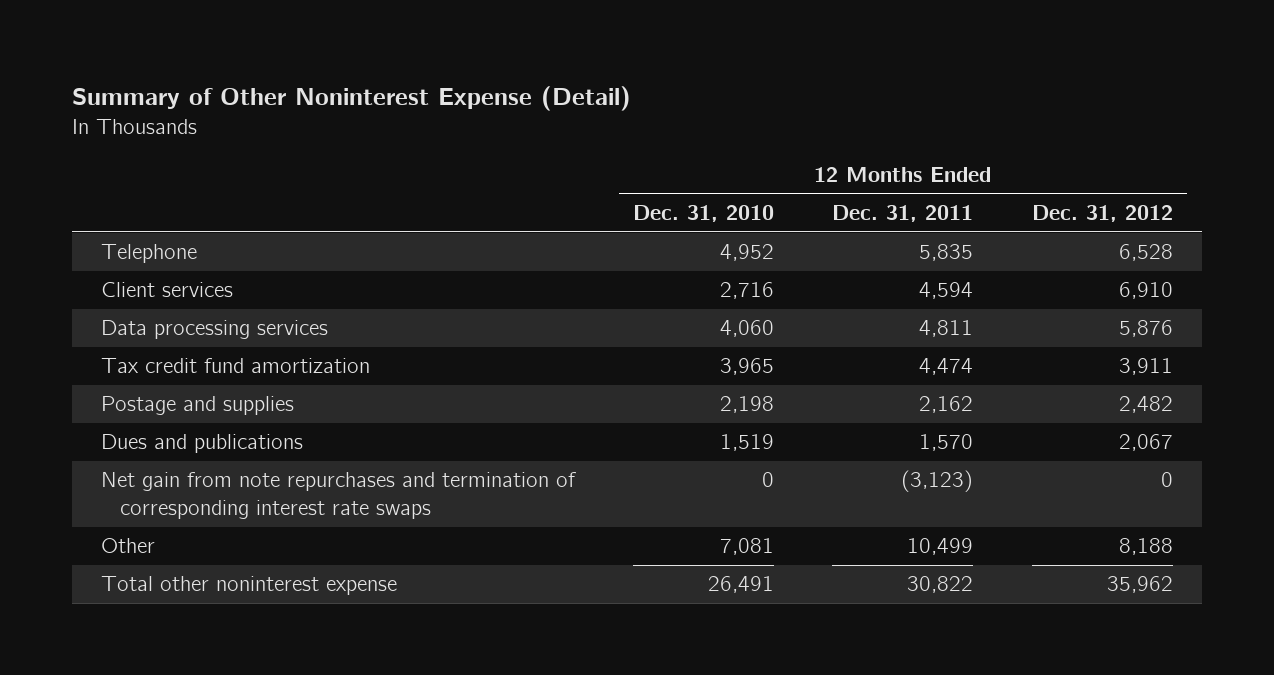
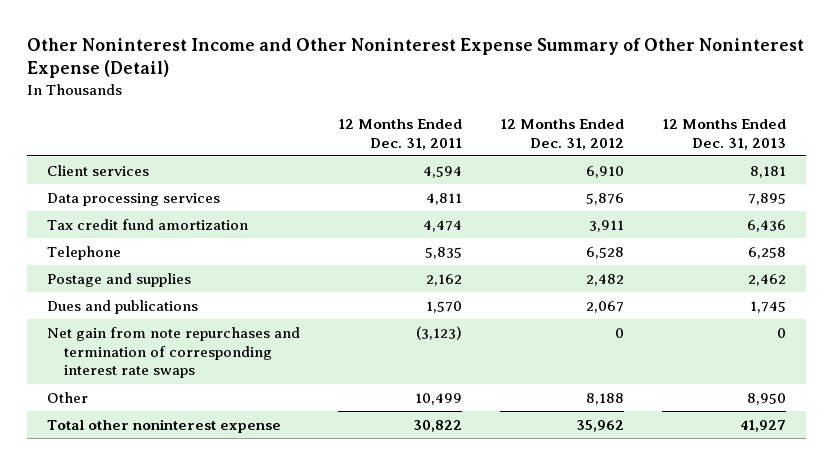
[72,86,632,112] Summary of Other Noninterest Expense (Detail) -> [27,37,805,79] Other Noninterest Income and Other Noninterest Expense Summary of Other Noninterest Expense (Detail)
[633,205,775,223] Dec. 31, 2010 -> none
none -> [662,118,787,150] 12 Months Ended Dec. 31, 2013
[101,244,198,264] Telephone -> [46,245,121,260] Telephone

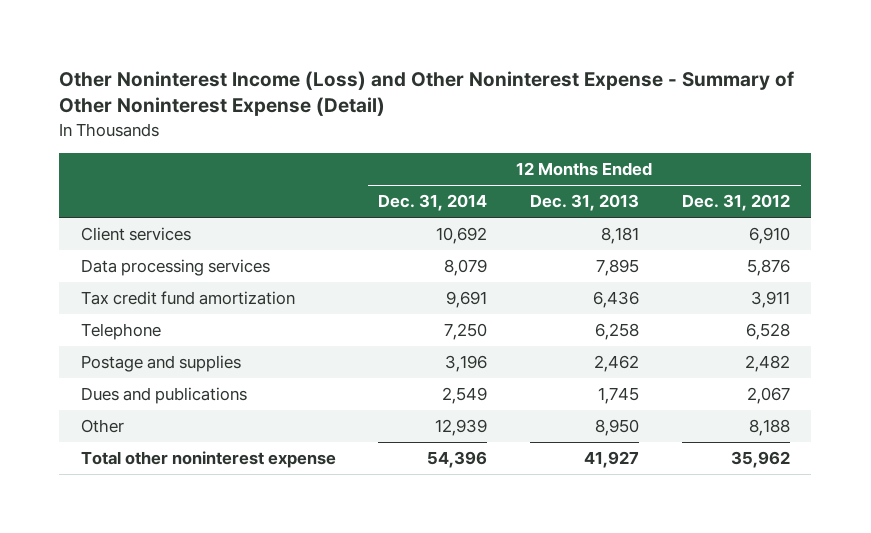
[27,37,805,79] Other Noninterest Income and Other Noninterest Expense Summary of Other Noninterest Expense (Detail) -> [59,70,795,117] Other Noninterest Income (Loss) and Other Noninterest Expense - Summary of Other Noninterest Expense (Detail)
[337,118,462,150] 12 Months Ended Dec. 31, 2011 -> none
none -> [378,194,488,212] Dec. 31, 2014
[46,326,300,379] Net gain from note repurchases and termination of corresponding interest rate swaps -> none

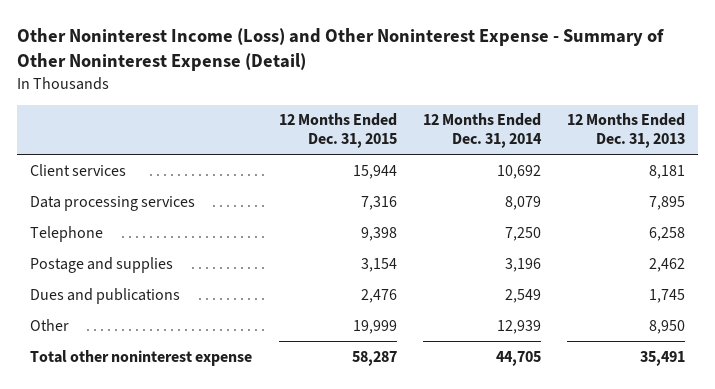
[682,194,791,212] Dec. 31, 2012 -> none
none -> [278,113,397,149] 12 Months Ended Dec. 31, 2015
[80,291,295,306] Tax credit fund amortization -> none
[427,451,488,469] 54,396 -> [495,350,541,366] 44,705
[584,451,640,469] 41,927 -> [639,350,685,366] 35,491

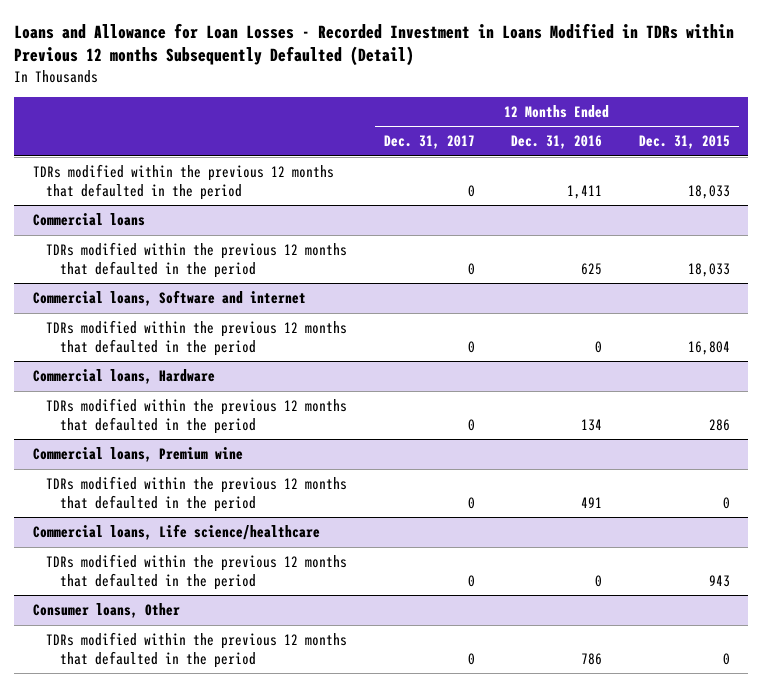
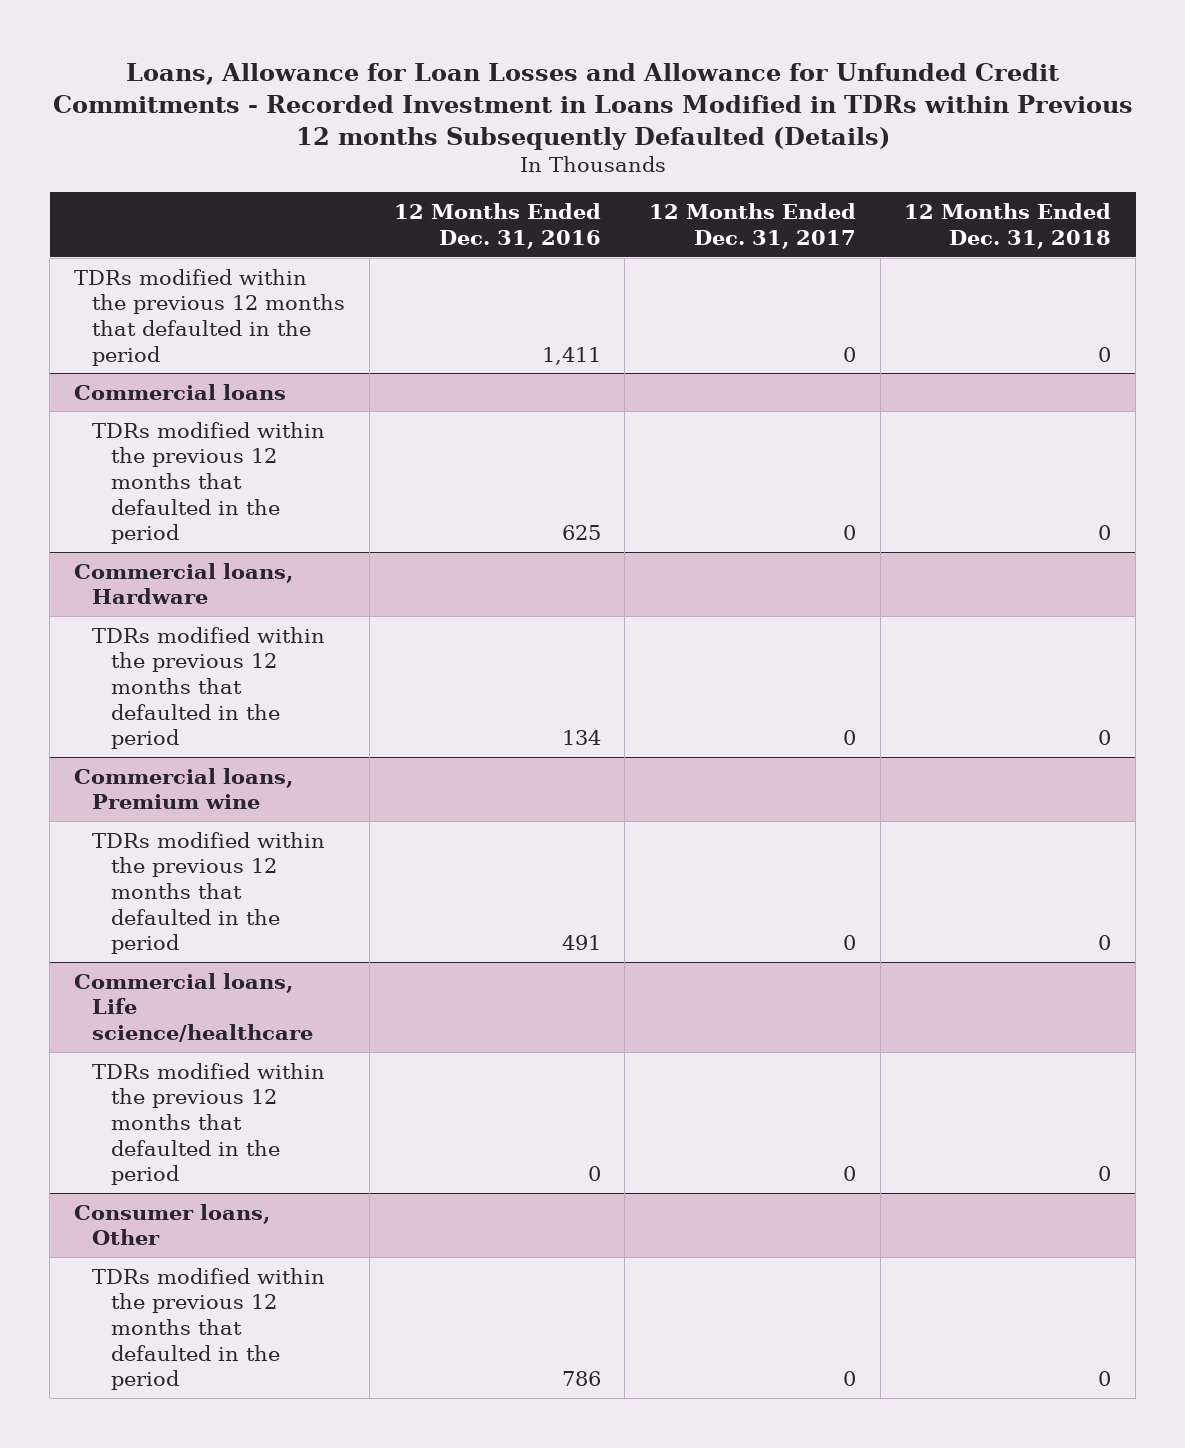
[14,22,735,67] Loans and Allowance for Loan Losses - Recorded Investment in Loans Modified in TDRs within Previous 12 months Subsequently Defaulted (Detail) -> [52,63,1133,150] Loans, Allowance for Loan Losses and Allowance for Unfunded Credit Commitments - Recorded Investment in Loans Modified in TDRs within Previous 12 months Subsequently Defaulted (Details)
[638,135,730,150] Dec. 31, 2015 -> none
none -> [904,203,1112,249] 12 Months Ended Dec. 31, 2018
[32,290,306,307] Commercial loans, Software and internet -> none
[46,320,348,356] TDRs modified within the previous 12 months that defaulted in the period -> none

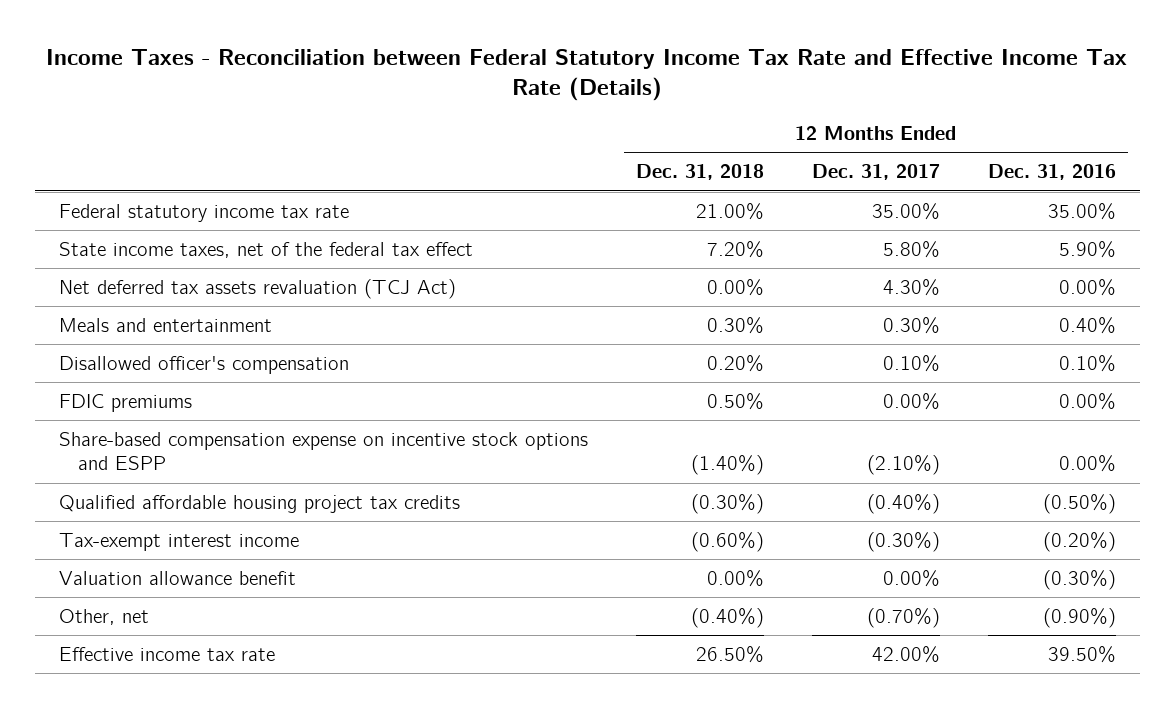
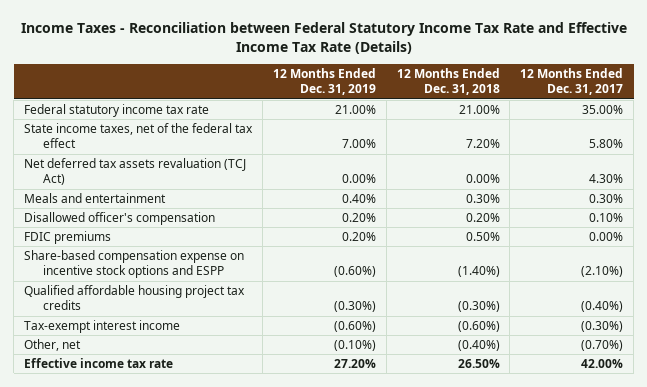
[987,164,1116,181] Dec. 31, 2016 -> none
none -> [272,68,376,96] 12 Months Ended Dec. 31, 2019
[59,570,297,585] Valuation allowance benefit -> none

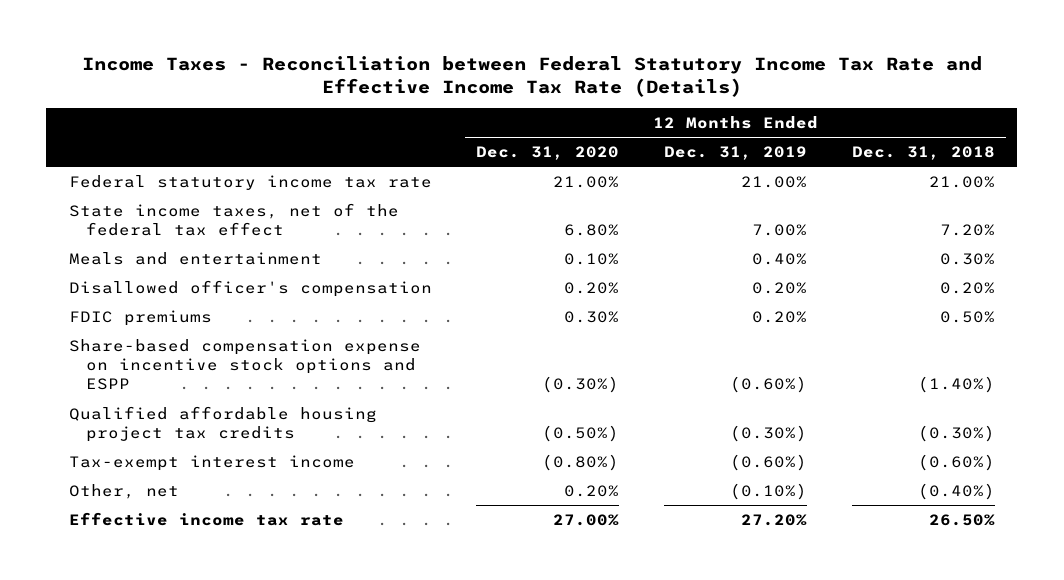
[520,68,624,96] 12 Months Ended Dec. 31, 2017 -> none
none -> [476,145,620,160] Dec. 31, 2020
[24,158,247,186] Net deferred tax assets revaluation (TCJ Act) -> none

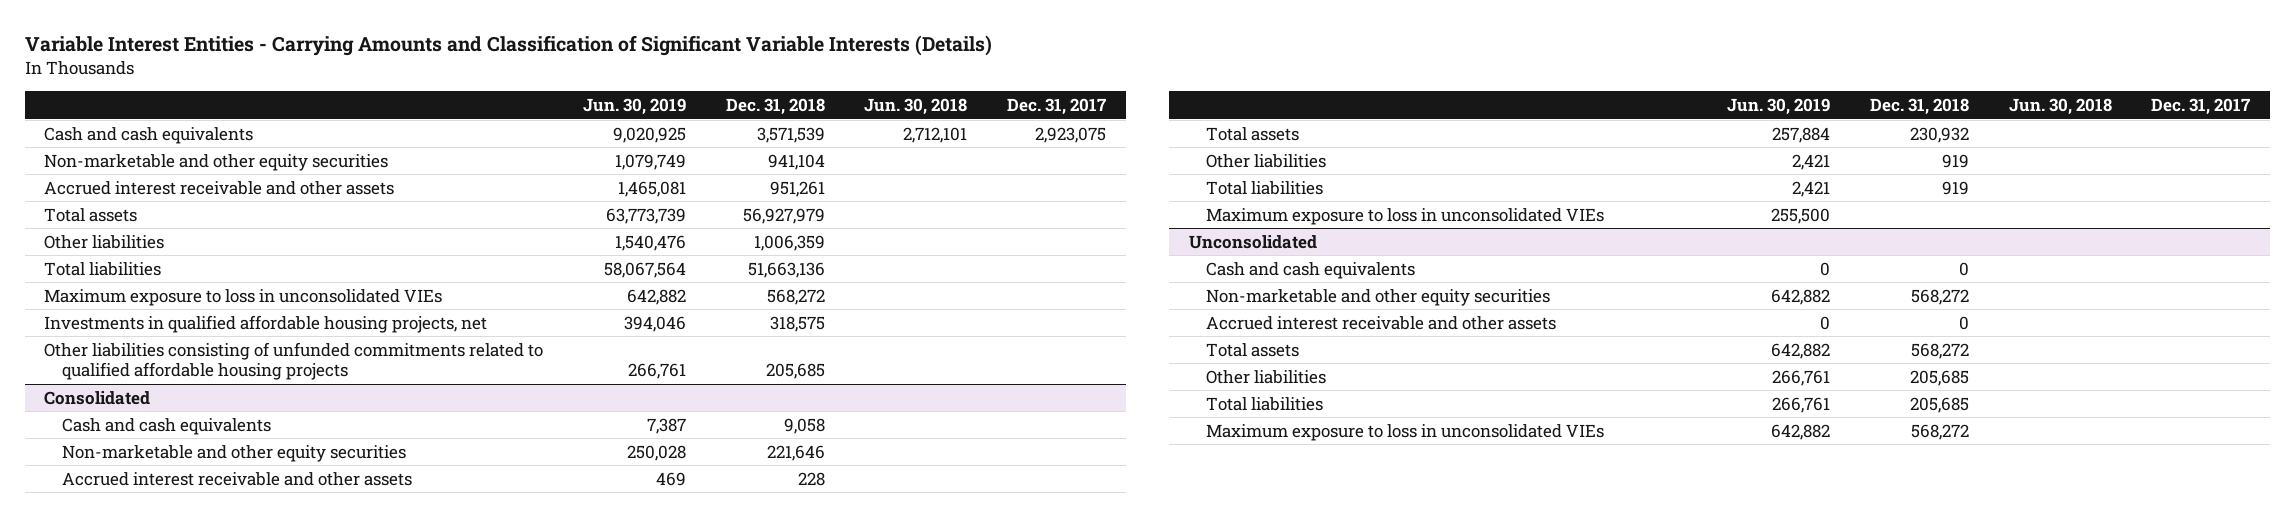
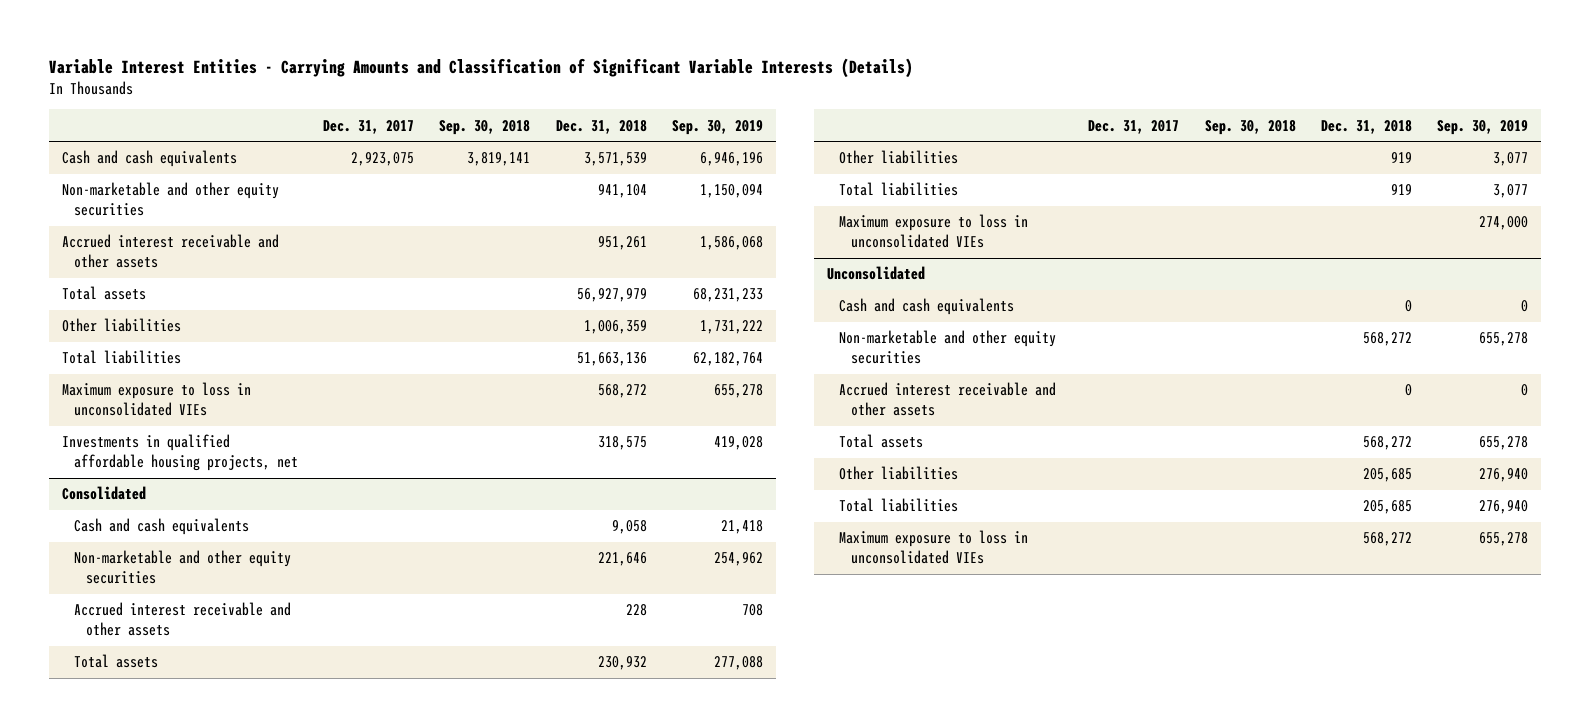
[583,98,687,116] Jun. 30, 2019 -> none
[864,98,968,116] Jun. 30, 2018 -> none
none -> [439,119,531,135] Sep. 30, 2018
none -> [672,119,764,135] Sep. 30, 2019
[44,341,544,381] Other liabilities consisting of unfunded commitments related to qualified affordable housing projects -> none

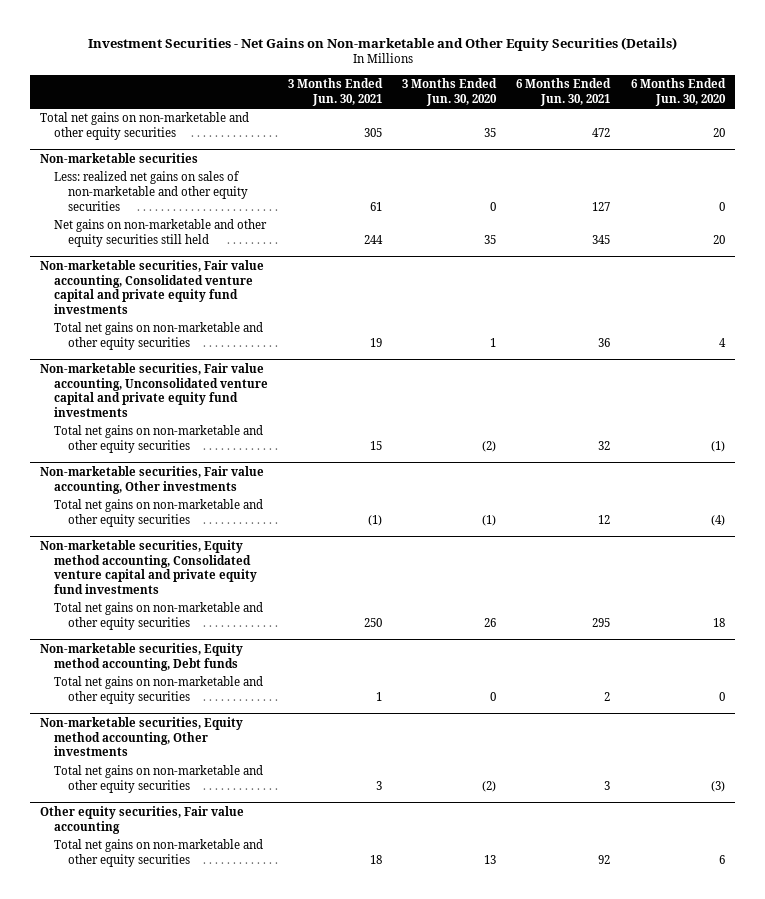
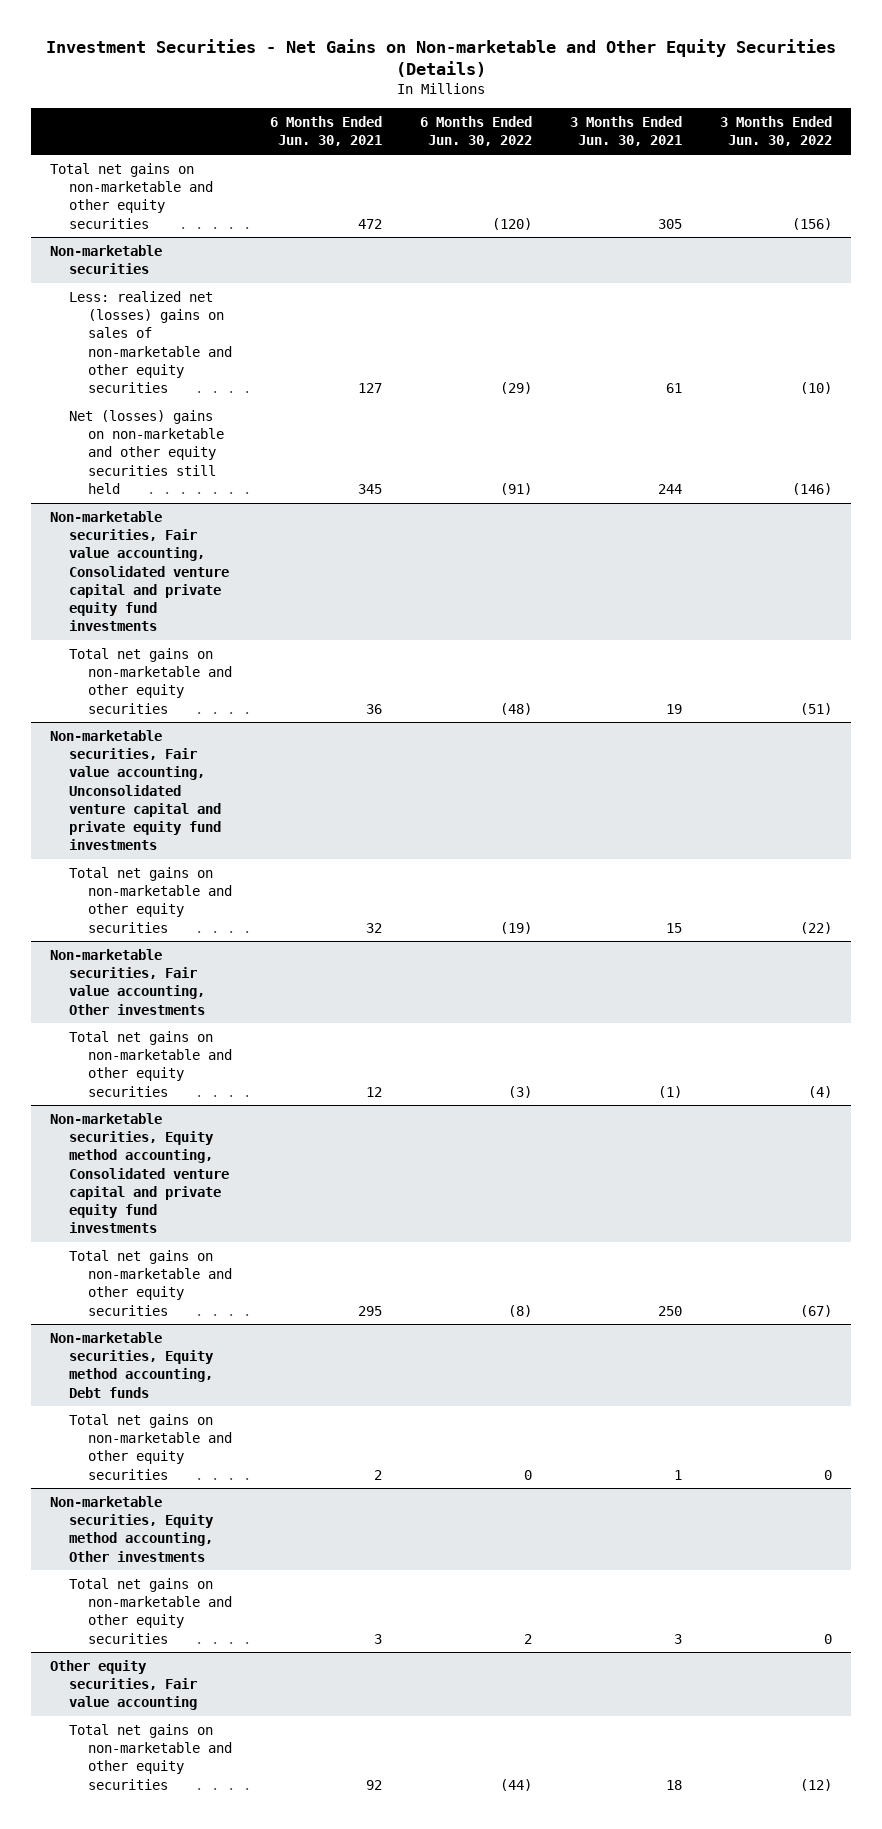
[402,78,498,106] 3 Months Ended Jun. 30, 2020 -> none
[630,78,726,106] 6 Months Ended Jun. 30, 2020 -> none
none -> [420,116,533,147] 6 Months Ended Jun. 30, 2022
none -> [720,116,833,147] 3 Months Ended Jun. 30, 2022
[54,171,248,211] Less: realized net gains on sales of non-marketable and other equity securities -> [68,291,232,394] Less: realized net (losses) gains on sales of non-marketable and other equity securities
[54,219,268,248] Net gains on non-marketable and other equity securities still held -> [68,410,224,494] Net (losses) gains on non-marketable and other equity securities still held

